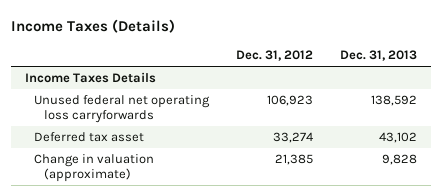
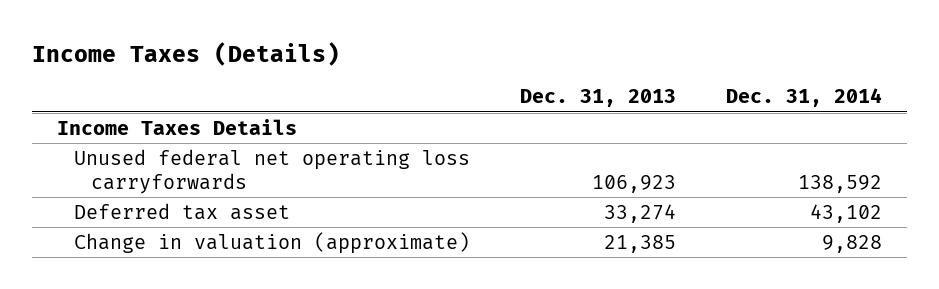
[236,50,314,62] Dec. 31, 2012 -> none
none -> [726,88,883,108] Dec. 31, 2014
[371,95,418,107] 138,592 -> [592,174,677,193] 106,923
[379,132,418,144] 43,102 -> [604,203,677,223] 33,274
[382,154,418,166] 9,828 -> [604,234,677,253] 21,385

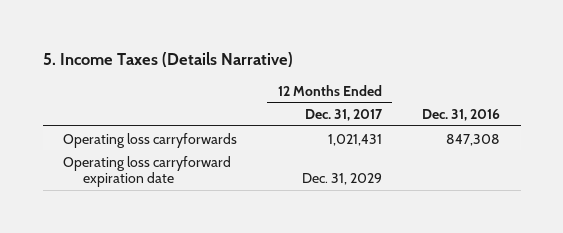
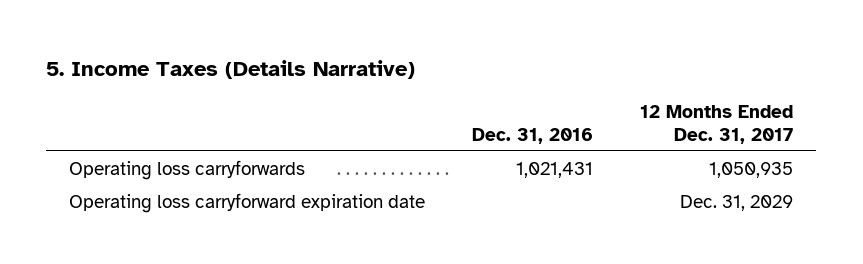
[327,133,382,146] 1,021,431 -> [709,162,794,179] 1,050,935
[446,133,501,146] 847,308 -> [516,162,594,179] 1,021,431

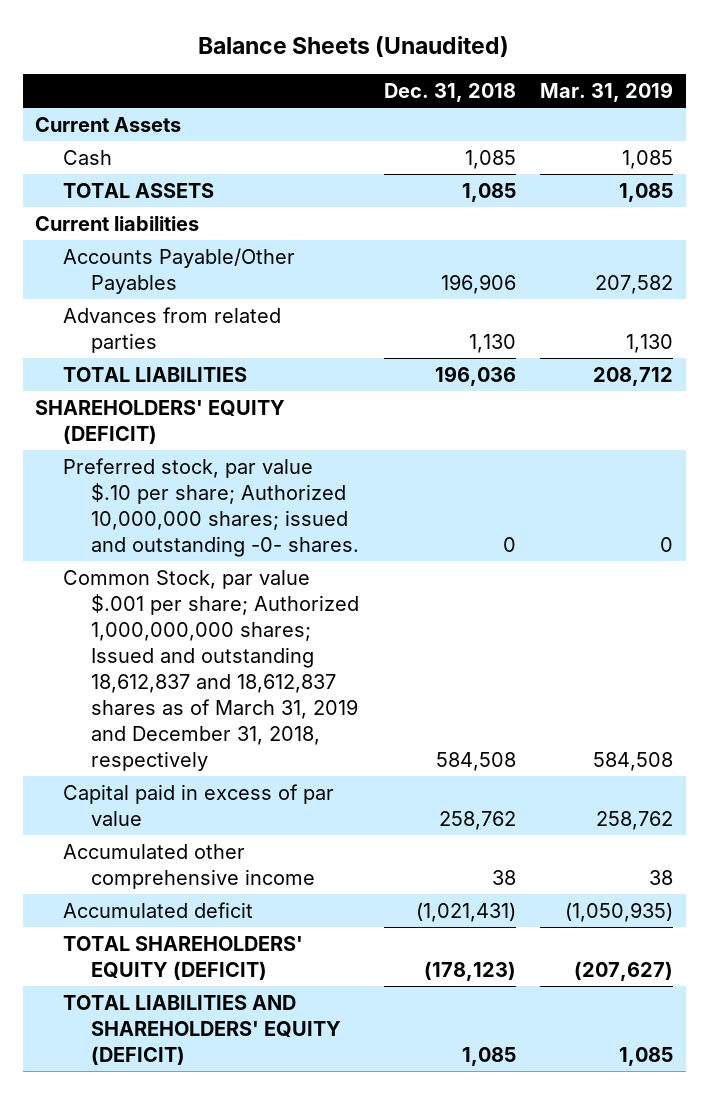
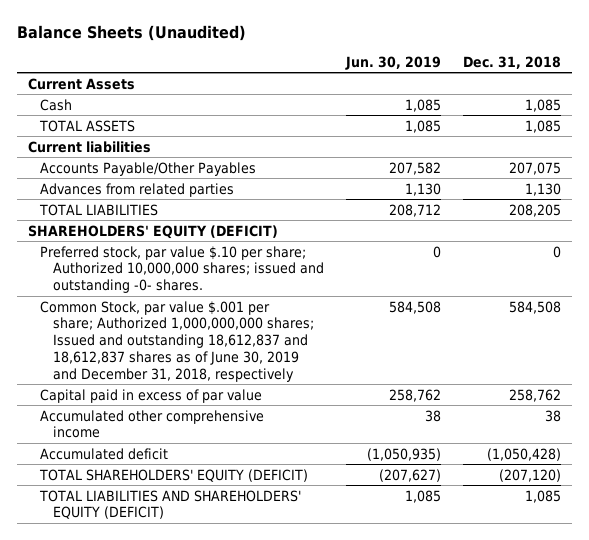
[540,81,674,102] Mar. 31, 2019 -> none
none -> [344,55,441,70] Jun. 30, 2019
[440,274,516,295] 196,906 -> [508,161,561,175] 207,075
[434,366,516,387] 196,036 -> [508,203,561,217] 208,205
[62,570,359,771] Common Stock, par value $.001 per share; Authorized 1,000,000,000 shares; Issued and outstanding 18,612,837 and 18,612,837 shares as of March 31, 2019 and December 31, 2018, respectively -> [40,300,314,382] Common Stock, par value $.001 per share; Authorized 1,000,000,000 shares; Issued and outstanding 18,612,837 and 18,612,837 shares as of June 30, 2019 and December 31, 2018, respectively
[415,902,516,923] (1,021,431) -> [486,447,561,461] (1,050,428)
[423,961,516,982] (178,123) -> [498,468,561,482] (207,120)

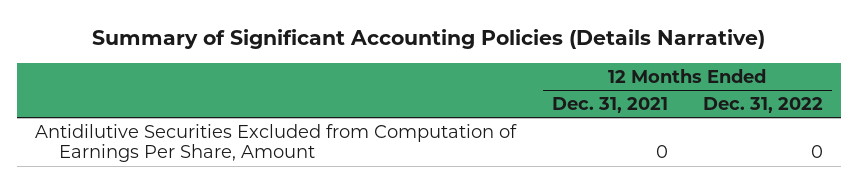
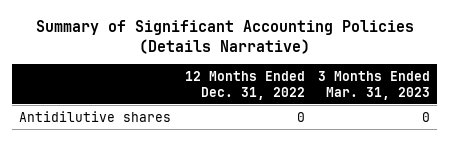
[551,96,668,113] Dec. 31, 2021 -> none
none -> [318,71,431,100] 3 Months Ended Mar. 31, 2023
[35,123,518,163] Antidilutive Securities Excluded from Computation of Earnings Per Share, Amount -> [18,110,171,122] Antidilutive shares

